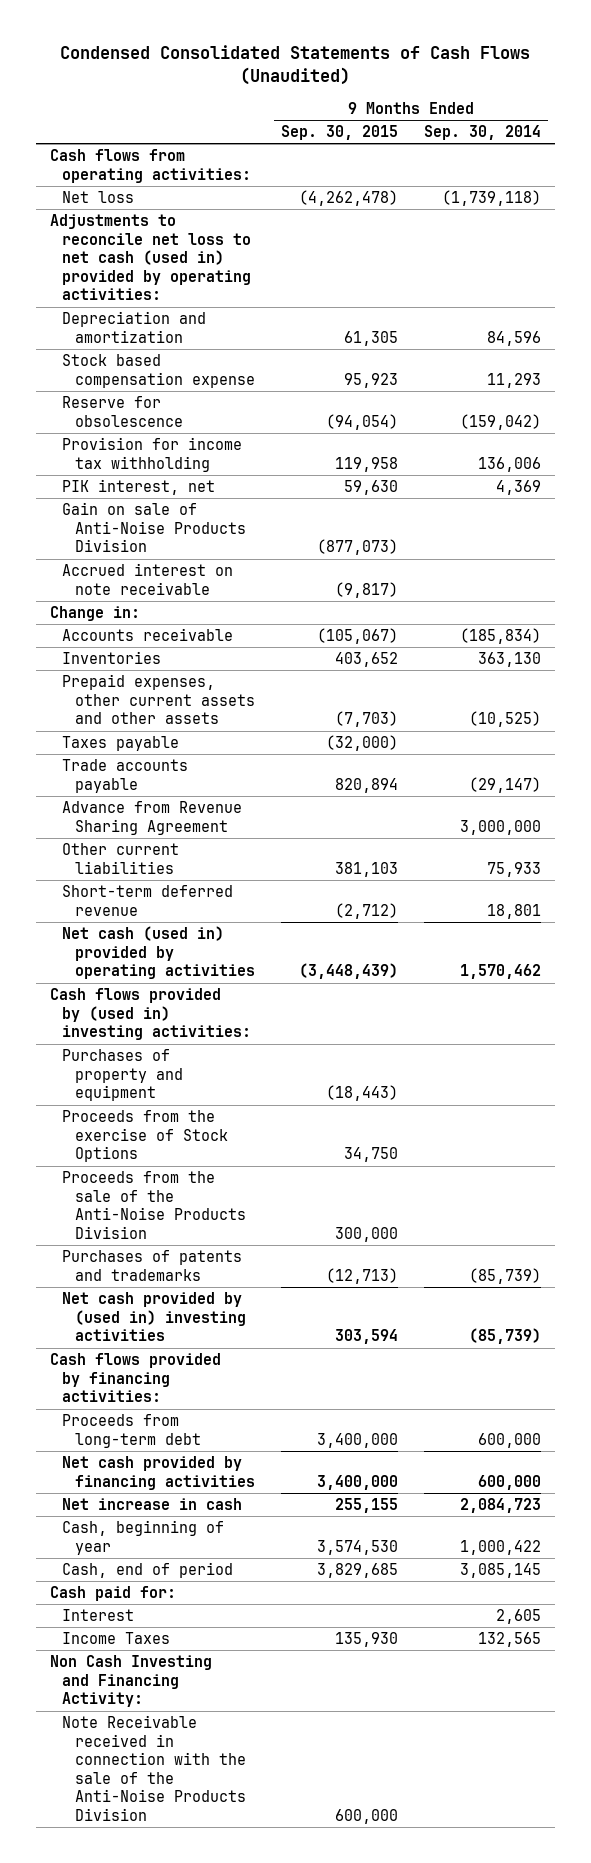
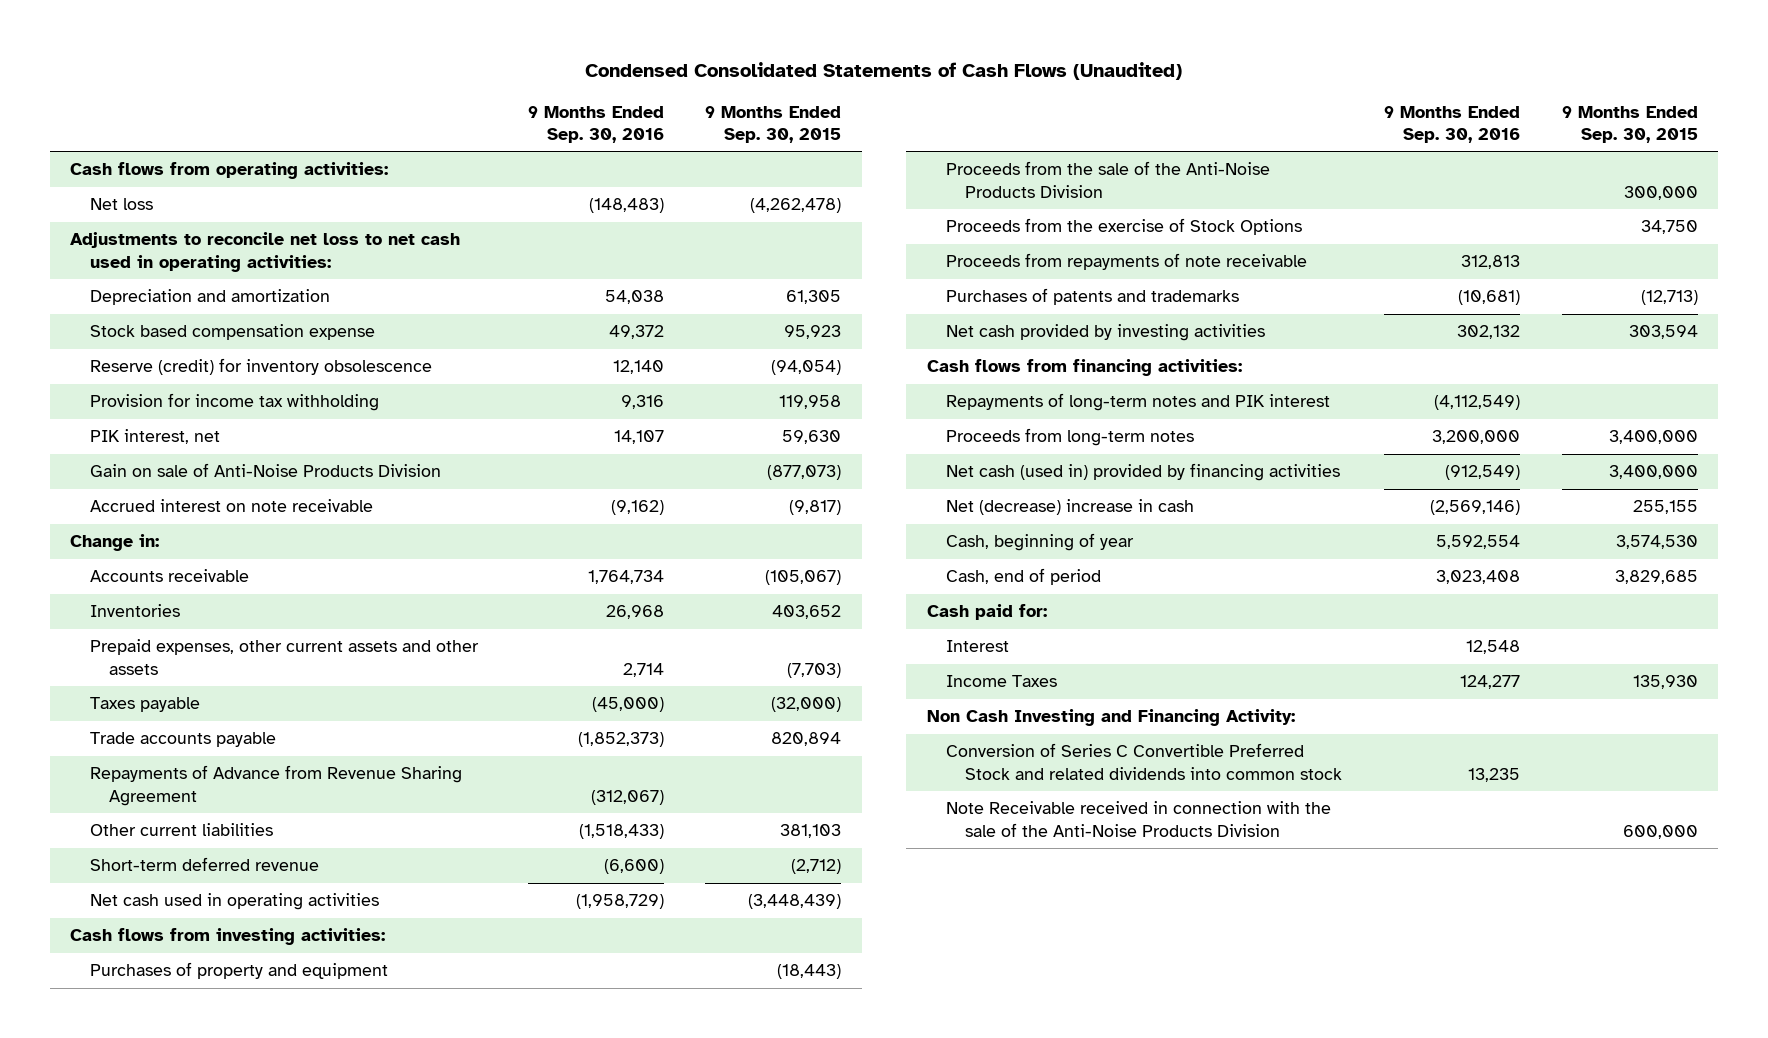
[424,125,542,141] Sep. 30, 2014 -> none
none -> [527,105,664,144] 9 Months Ended Sep. 30, 2016
[49,214,252,301] Adjustments to reconcile net loss to net cash (used in) provided by operating activities: -> [70,232,461,272] Adjustments to reconcile net loss to net cash used in operating activities:
[62,396,183,427] Reserve for obsolescence -> [89,358,432,376] Reserve (credit) for inventory obsolescence
[62,801,243,835] Advance from Revenue Sharing Agreement -> [89,765,462,806] Repayments of Advance from Revenue Sharing Agreement
[62,926,255,980] Net cash (used in) provided by operating activities -> [89,893,379,911] Net cash used in operating activities
[49,988,252,1041] Cash flows provided by (used in) investing activities: -> [70,928,386,946] Cash flows from investing activities:
[62,1110,228,1163] Proceeds from the exercise of Stock Options -> [945,218,1302,236] Proceeds from the exercise of Stock Options
none -> [945,253,1307,271] Proceeds from repayments of note receivable
[62,1292,246,1342] Net cash provided by (used in) investing activities -> [945,324,1265,342] Net cash provided by investing activities
[49,1353,221,1403] Cash flows provided by financing activities: -> [926,359,1242,377] Cash flows from financing activities:
none -> [945,393,1330,412] Repayments of long-term notes and PIK interest
[62,1414,201,1448] Proceeds from long-term debt -> [945,428,1194,447] Proceeds from long-term notes
[62,1456,255,1490] Net cash provided by financing activities -> [945,463,1340,482] Net cash (used in) provided by financing activities
[62,1498,243,1511] Net increase in cash -> [945,499,1194,516] Net (decrease) increase in cash
none -> [945,743,1343,780] Conversion of Series C Convertible Preferred Stock and related dividends into common stock

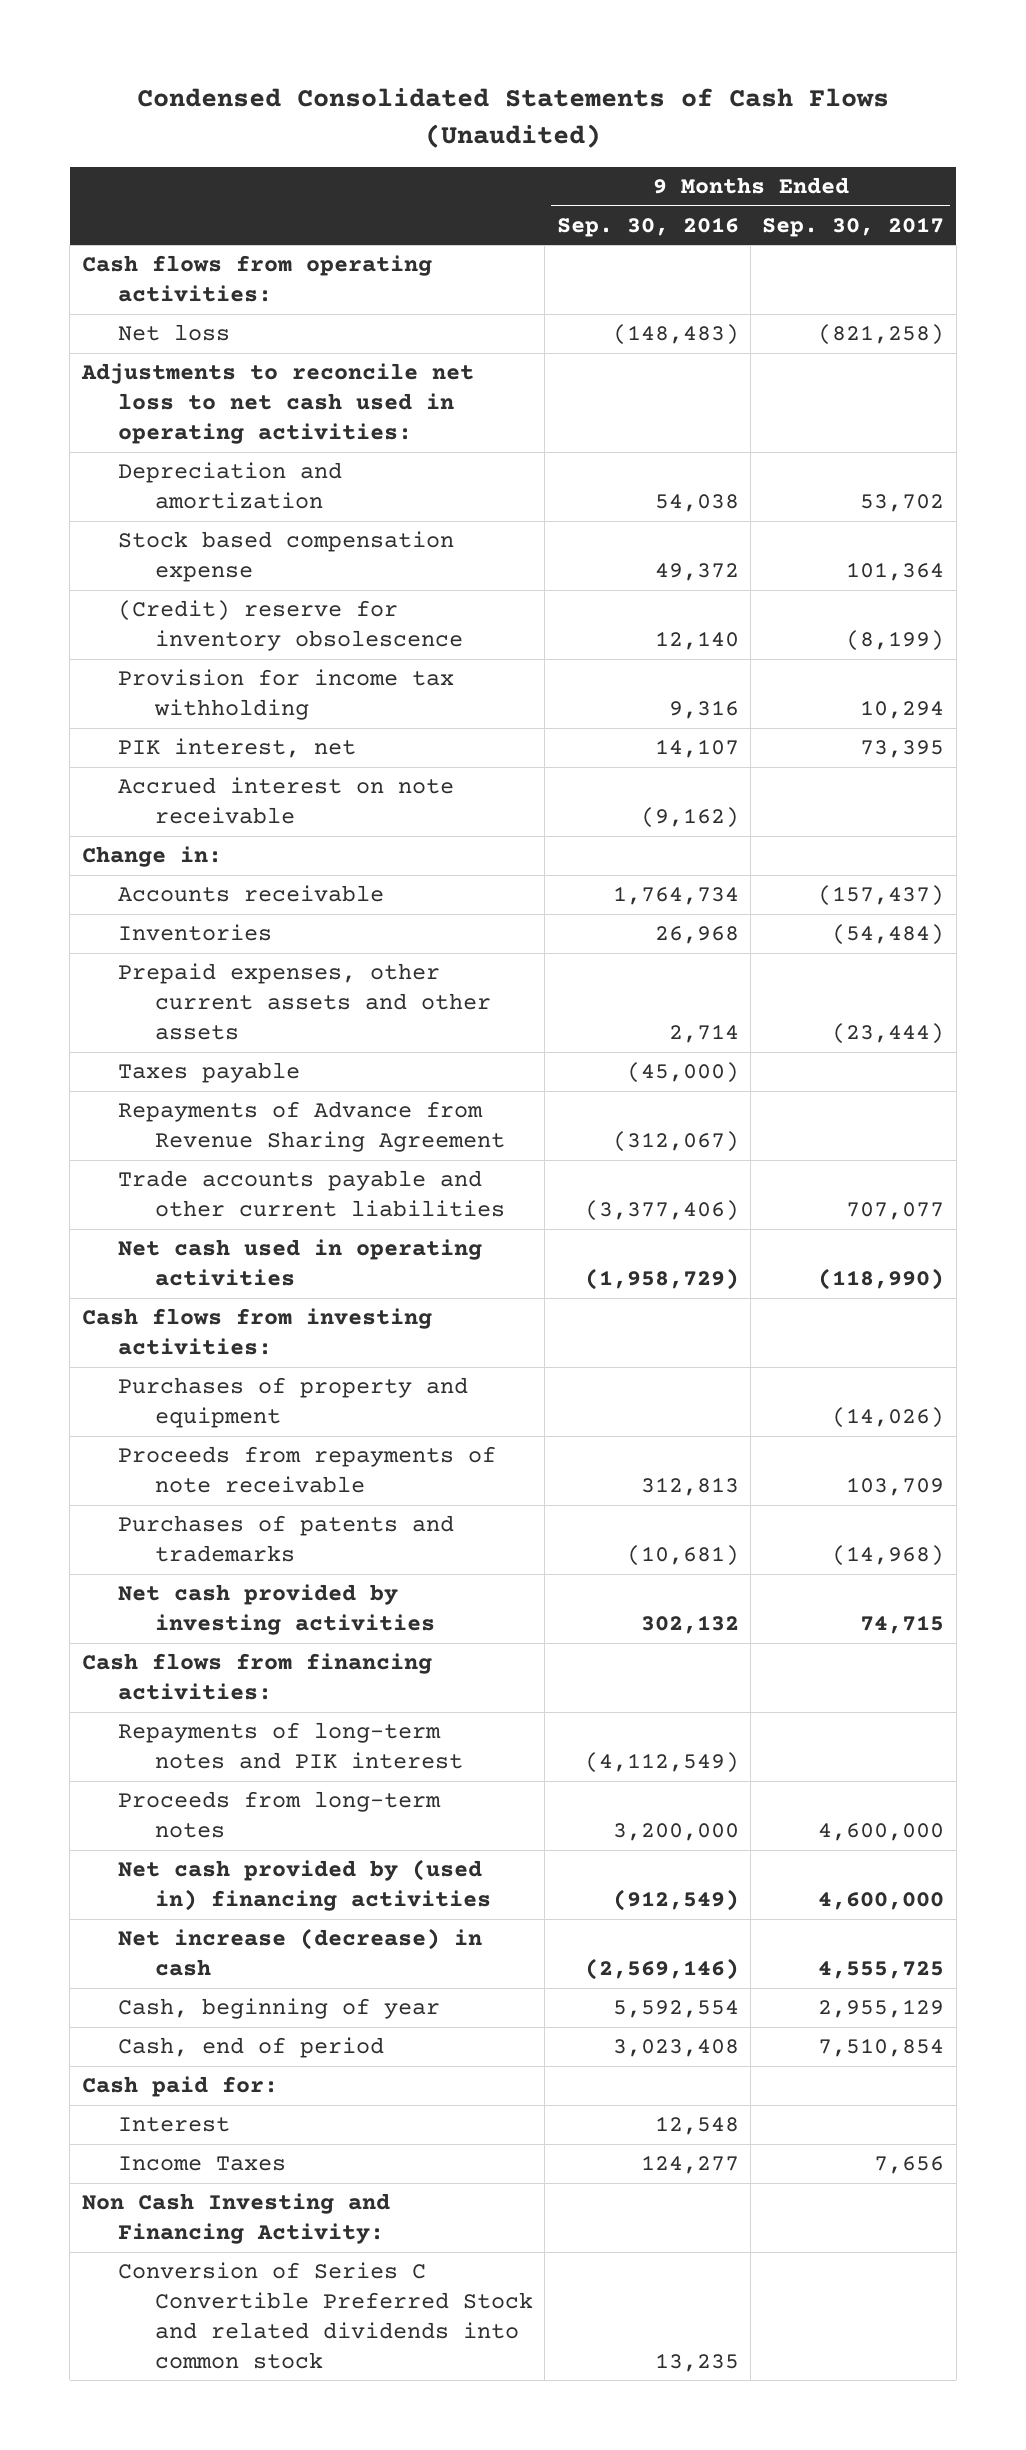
[705,105,842,144] 9 Months Ended Sep. 30, 2015 -> none
none -> [762,216,945,237] Sep. 30, 2017
[89,358,432,376] Reserve (credit) for inventory obsolescence -> [118,600,463,652] (Credit) reserve for inventory obsolescence
[89,463,441,478] Gain on sale of Anti-Noise Products Division -> none
[89,732,276,748] Trade accounts payable -> none
[89,823,273,837] Other current liabilities -> none
[89,857,319,872] Short-term deferred revenue -> none
none -> [118,1170,505,1218] Trade accounts payable and other current liabilities
[945,161,1270,198] Proceeds from the sale of the Anti-Noise Products Division -> none
[945,218,1302,236] Proceeds from the exercise of Stock Options -> none
[945,463,1340,482] Net cash (used in) provided by financing activities -> [118,1859,491,1912] Net cash provided by (used in) financing activities
[945,499,1194,516] Net (decrease) increase in cash -> [118,1928,483,1977] Net increase (decrease) in cash
[945,801,1331,837] Note Receivable received in connection with the sale of the Anti-Noise Products Division -> none

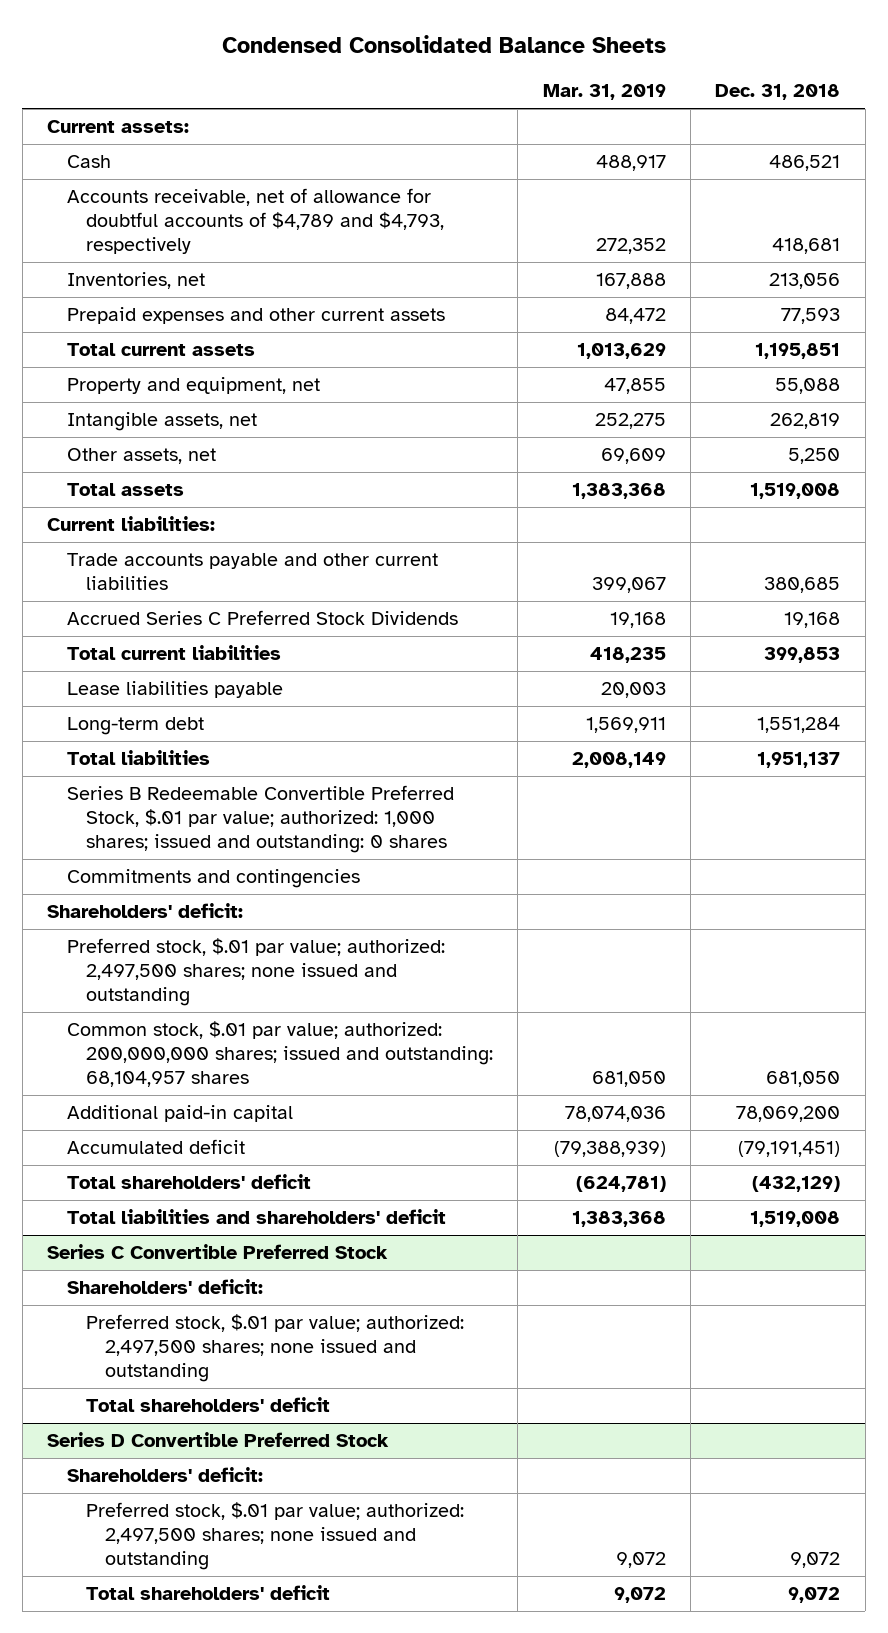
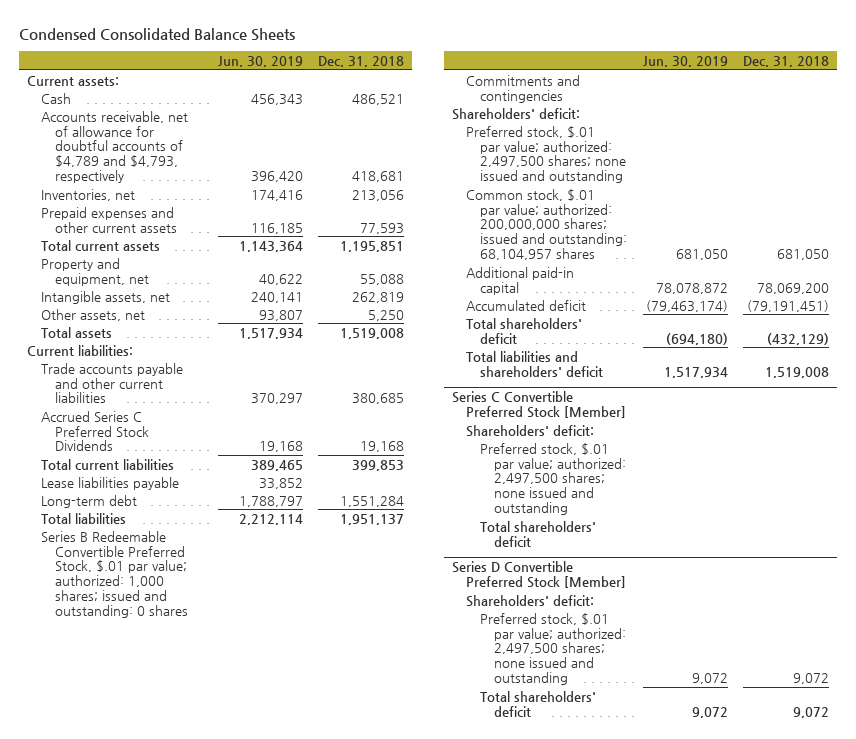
[542,84,666,101] Mar. 31, 2019 -> none
none -> [217,56,303,68] Jun. 30, 2019
[47,1244,389,1260] Series C Convertible Preferred Stock -> [451,391,626,418] Series C Convertible Preferred Stock [Member]
[47,1432,390,1448] Series D Convertible Preferred Stock -> [451,561,626,588] Series D Convertible Preferred Stock [Member]

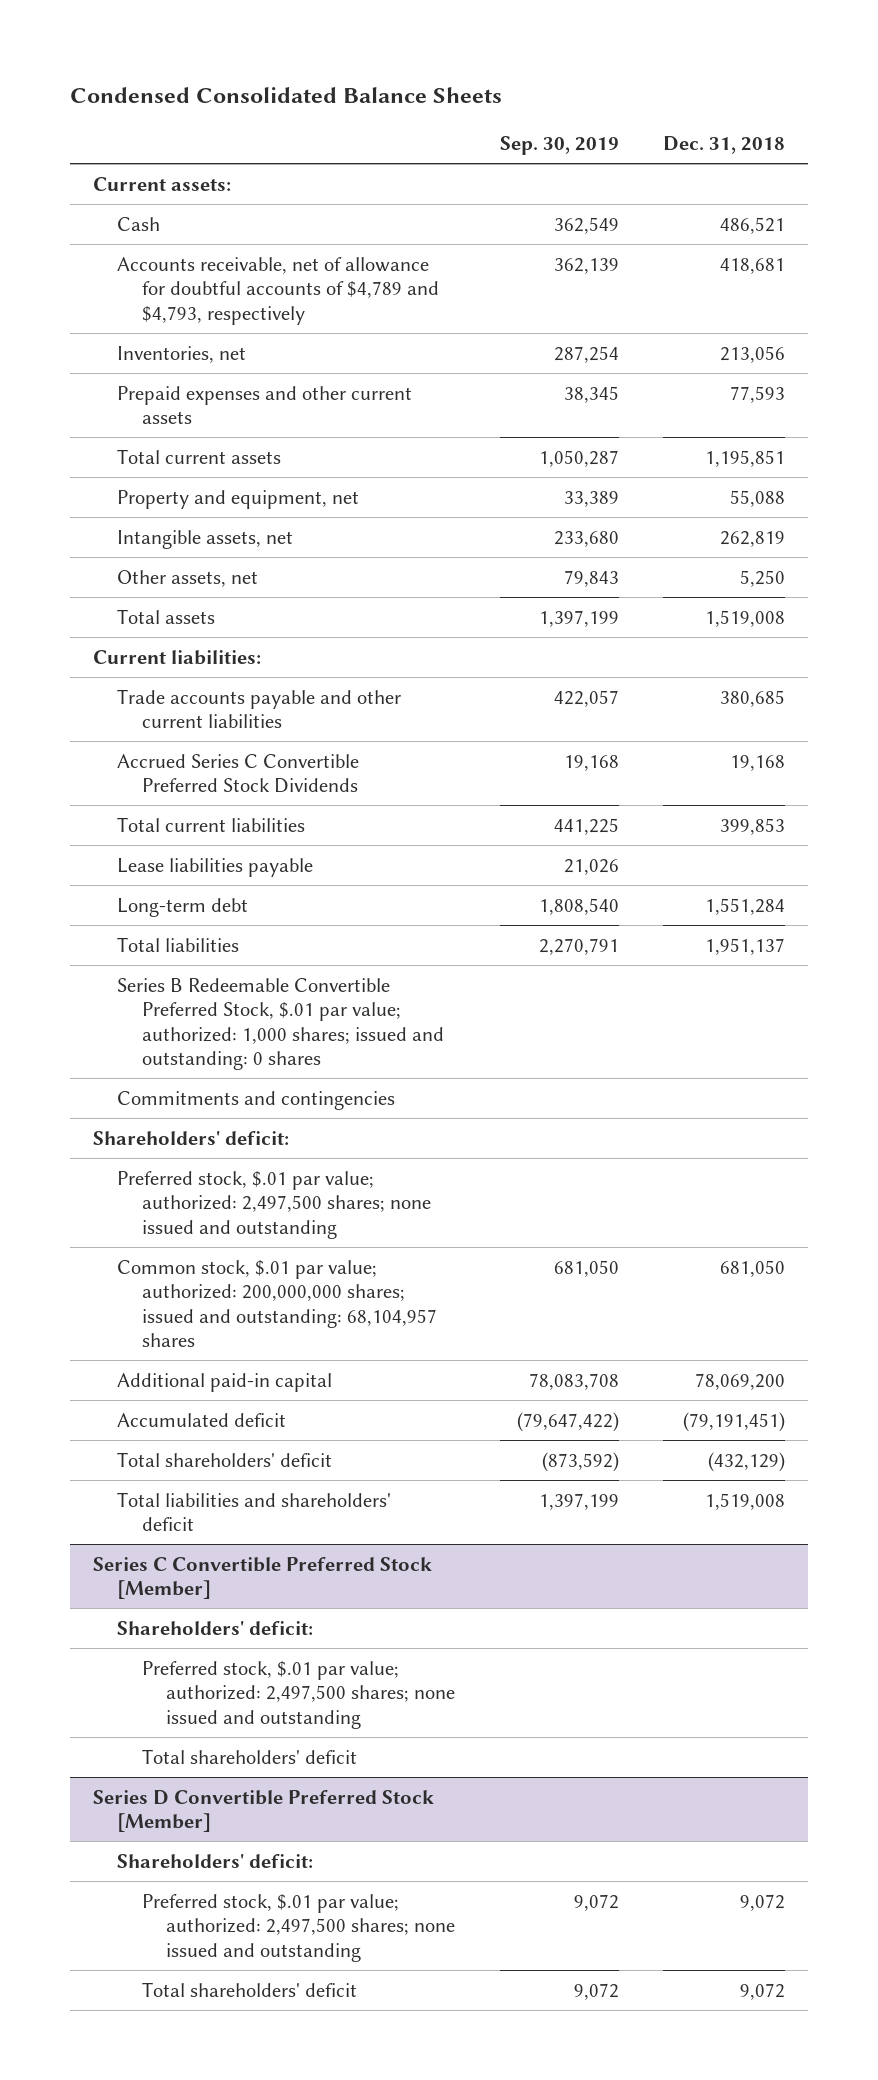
[217,56,303,68] Jun. 30, 2019 -> none
none -> [499,135,619,155] Sep. 30, 2019
[40,410,150,452] Accrued Series C Preferred Stock Dividends -> [117,753,360,794] Accrued Series C Convertible Preferred Stock Dividends

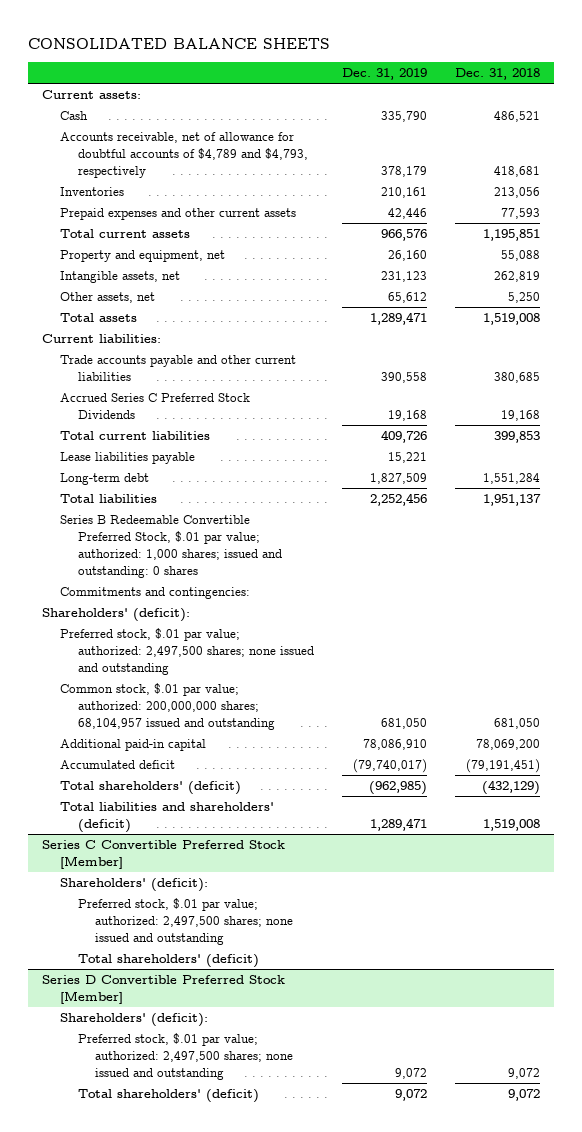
[70,86,503,103] Condensed Consolidated Balance Sheets -> [28,37,331,49] CONSOLIDATED BALANCE SHEETS
[499,135,619,155] Sep. 30, 2019 -> none
none -> [341,68,427,81] Dec. 31, 2019
[117,345,247,363] Inventories, net -> [60,187,125,197] Inventories
[117,753,360,794] Accrued Series C Convertible Preferred Stock Dividends -> [60,393,251,420] Accrued Series C Preferred Stock Dividends
[117,1090,396,1110] Commitments and contingencies -> [60,587,251,600] Commitments and contingencies:
[92,1130,289,1145] Shareholders' deficit: -> [42,608,191,623] Shareholders' (deficit):
[117,1259,437,1347] Common stock, $.01 par value; authorized: 200,000,000 shares; issued and outstanding: 68,104,957 shares -> [60,683,275,731] Common stock, $.01 par value; authorized: 200,000,000 shares; 68,104,957 issued and outstanding
[117,1451,333,1467] Total shareholders' deficit -> [60,781,242,796] Total shareholders' (deficit)
[117,1491,392,1532] Total liabilities and shareholders' deficit -> [60,802,275,834] Total liabilities and shareholders' (deficit)
[117,1620,314,1635] Shareholders' deficit: -> [60,878,209,893] Shareholders' (deficit):
[141,1748,357,1764] Total shareholders' deficit -> [77,954,259,969] Total shareholders' (deficit)
[117,1853,314,1868] Shareholders' deficit: -> [60,1013,209,1028] Shareholders' (deficit):
[141,1981,357,1997] Total shareholders' deficit -> [77,1089,259,1104] Total shareholders' (deficit)

